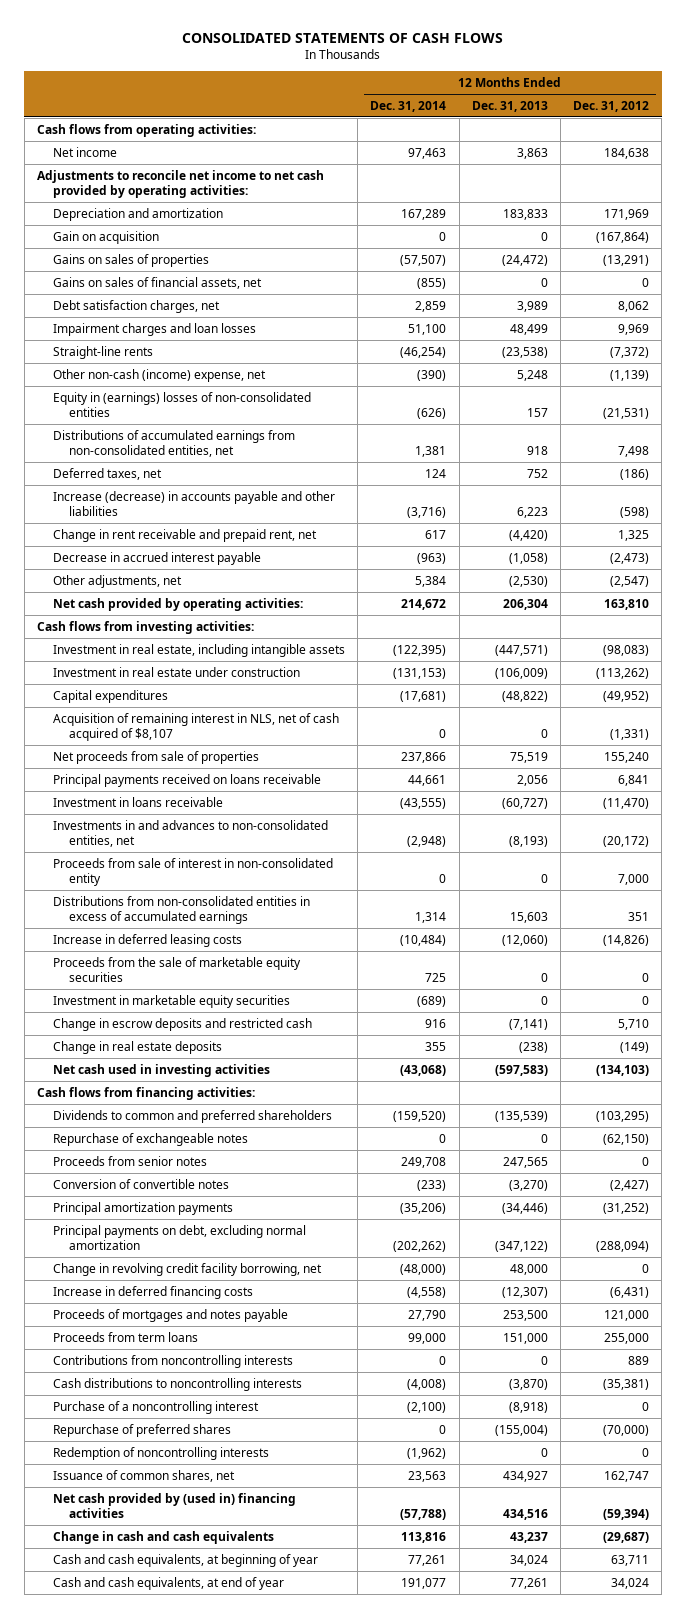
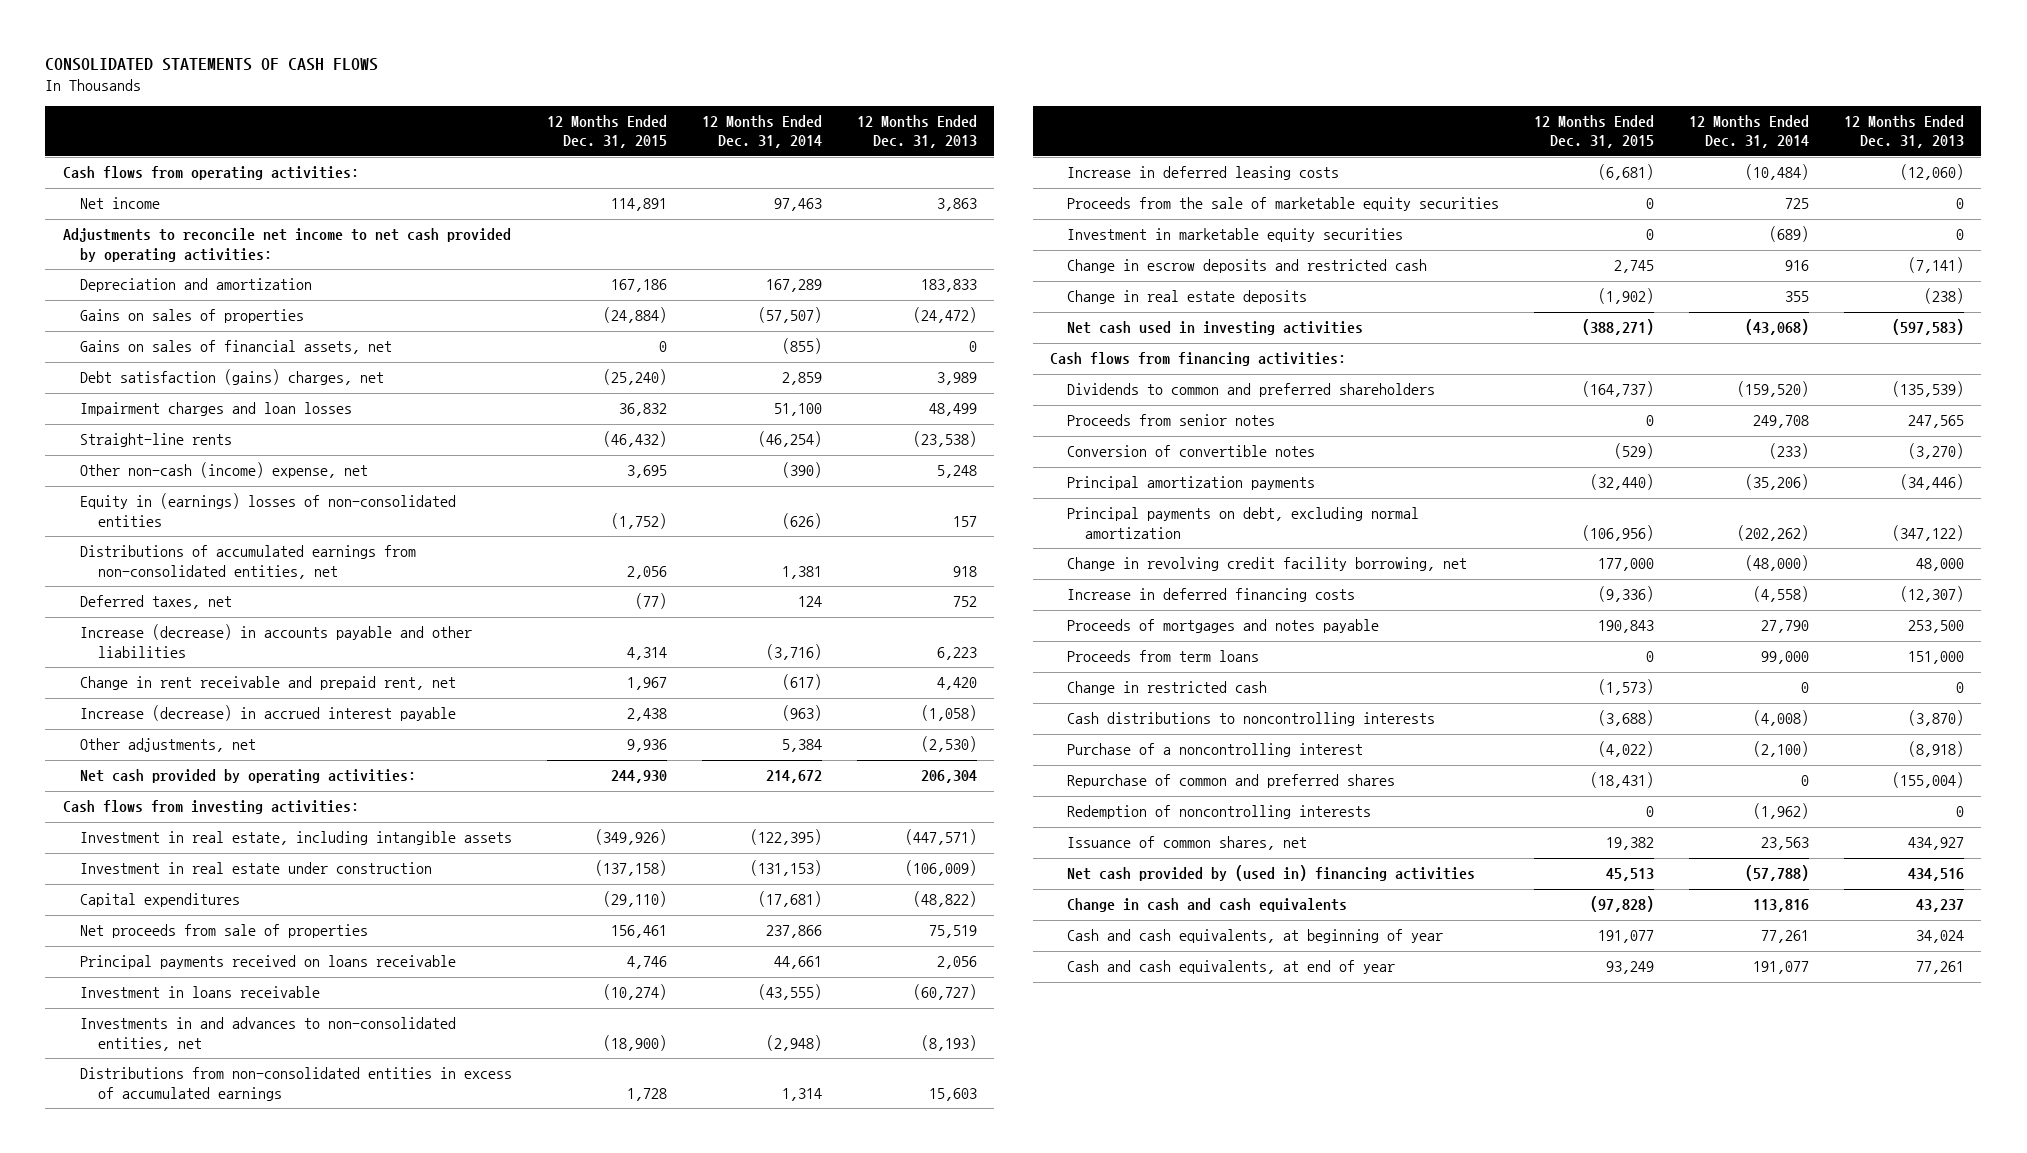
[573,100,650,112] Dec. 31, 2012 -> none
none -> [547,115,668,149] 12 Months Ended Dec. 31, 2015
[53,230,160,244] Gain on acquisition -> none
[53,299,221,313] Debt satisfaction charges, net -> [80,369,385,386] Debt satisfaction (gains) charges, net
[425,529,447,539] 617 -> [781,674,822,691] (617)
[508,529,548,541] (4,420) -> [936,677,977,691] 4,420
[53,551,262,565] Decrease in accrued interest payable -> [80,705,457,722] Increase (decrease) in accrued interest payable
[53,712,340,741] Acquisition of remaining interest in NLS, net of cash acquired of $8,107 -> none
[53,857,334,886] Proceeds from sale of interest in non-consolidated entity -> none
[53,1132,249,1146] Repurchase of exchangeable notes -> none
[53,1354,294,1368] Contributions from noncontrolling interests -> none
none -> [1067,681,1268,696] Change in restricted cash
[53,1423,232,1437] Repurchase of preferred shares -> [1067,774,1396,789] Repurchase of common and preferred shares

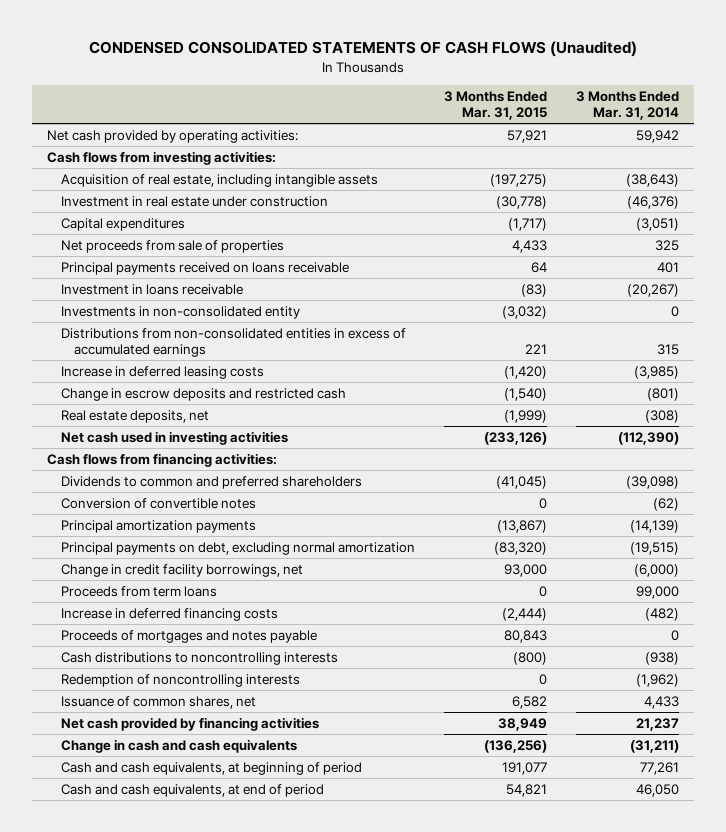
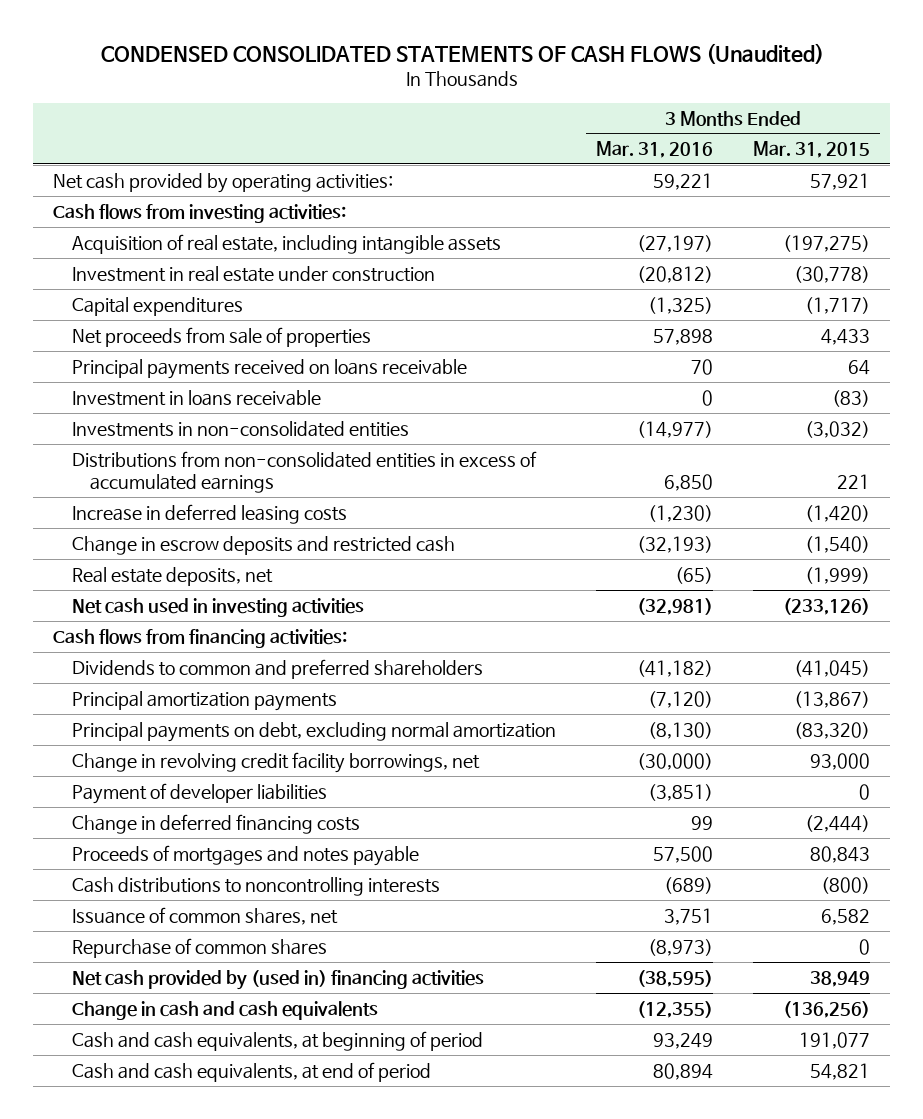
[575,90,679,120] 3 Months Ended Mar. 31, 2014 -> none
none -> [595,141,713,159] Mar. 31, 2016
[60,305,300,319] Investments in non-consolidated entity -> [71,420,409,437] Investments in non-consolidated entities
[60,497,256,509] Conversion of convertible notes -> none
[60,585,217,597] Proceeds from term loans -> none
[60,563,303,577] Change in credit facility borrowings, net -> [71,751,480,773] Change in revolving credit facility borrowings, net
none -> [71,782,327,804] Payment of developer liabilities
[60,607,278,621] Increase in deferred financing costs -> [71,813,360,834] Change in deferred financing costs
[60,673,300,687] Redemption of noncontrolling interests -> none
none -> [71,937,327,958] Repurchase of common shares
[60,716,319,731] Net cash provided by financing activities -> [71,969,484,990] Net cash provided by (used in) financing activities

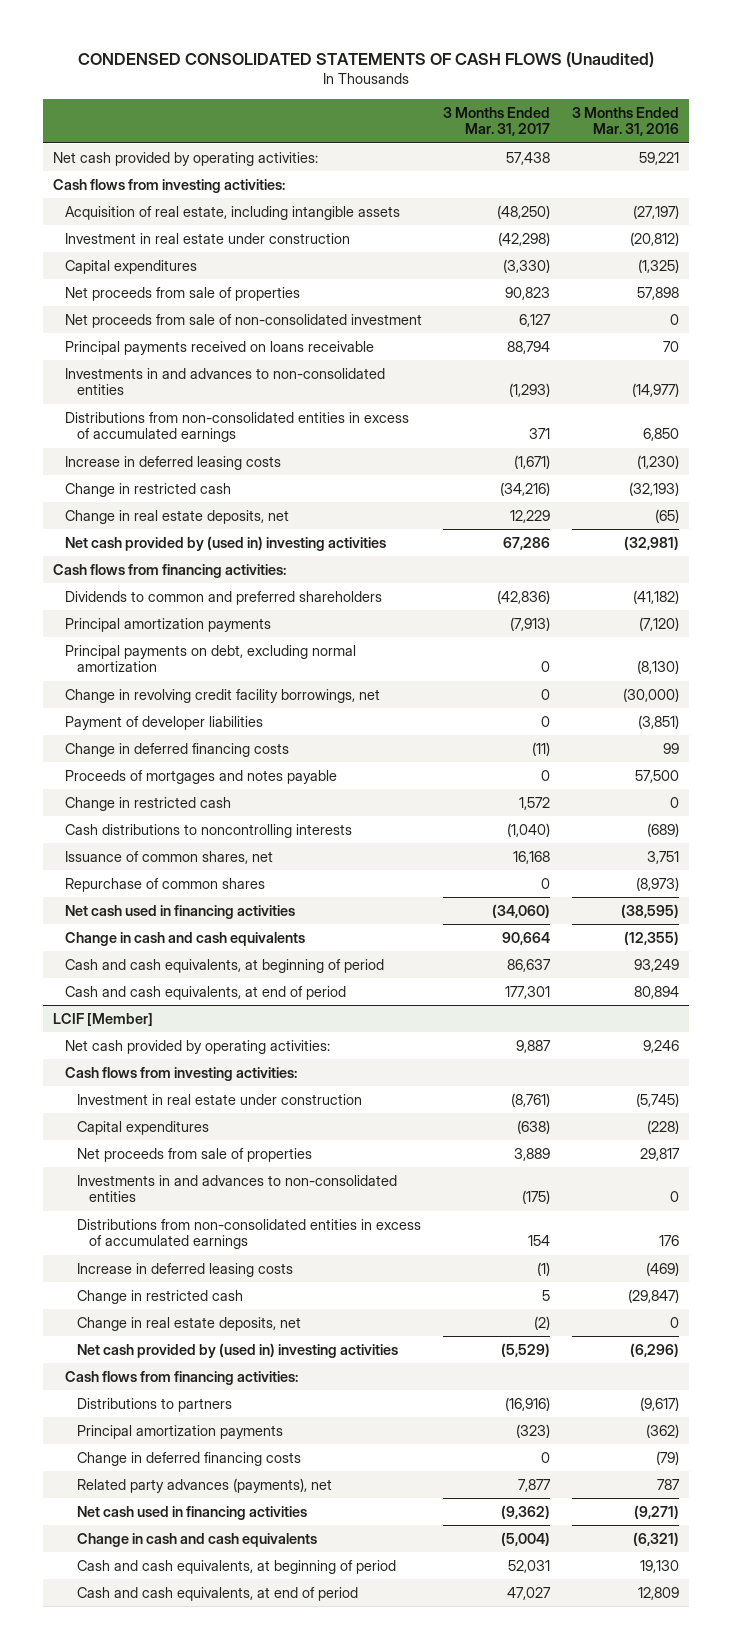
[753,141,871,159] Mar. 31, 2015 -> none
none -> [443,106,551,137] 3 Months Ended Mar. 31, 2017
none -> [65,313,423,328] Net proceeds from sale of non-consolidated investment
[71,389,321,406] Investment in loans receivable -> none
[71,420,409,437] Investments in non-consolidated entities -> [65,367,386,396] Investments in and advances to non-consolidated entities
[71,535,455,555] Change in escrow deposits and restricted cash -> [65,482,232,497] Change in restricted cash
[71,566,273,586] Real estate deposits, net -> [65,509,290,524] Change in real estate deposits, net
[71,597,364,617] Net cash used in investing activities -> [65,535,387,551] Net cash provided by (used in) investing activities
none -> [65,796,232,811] Change in restricted cash
[71,969,484,990] Net cash provided by (used in) financing activities -> [65,904,296,919] Net cash used in financing activities
none -> [53,1012,154,1026] LCIF [Member]
none -> [65,1039,331,1054] Net cash provided by operating activities:
none -> [65,1066,298,1081] Cash flows from investing activities:
none -> [77,1093,363,1105] Investment in real estate under construction
none -> [77,1120,210,1135] Capital expenditures
none -> [77,1147,313,1162] Net proceeds from sale of properties
none -> [77,1174,398,1203] Investments in and advances to non-consolidated entities
none -> [77,1218,422,1250] Distributions from non-consolidated entities in excess of accumulated earnings
none -> [77,1262,294,1277] Increase in deferred leasing costs
none -> [77,1289,244,1304] Change in restricted cash
none -> [77,1316,302,1331] Change in real estate deposits, net
none -> [77,1342,399,1358] Net cash provided by (used in) investing activities
none -> [65,1370,299,1385] Cash flows from financing activities:
none -> [77,1397,233,1412] Distributions to partners
none -> [77,1424,284,1439] Principal amortization payments
none -> [77,1451,302,1466] Change in deferred financing costs
none -> [77,1477,333,1493] Related party advances (payments), net
none -> [77,1505,308,1520] Net cash used in financing activities
none -> [77,1532,318,1547] Change in cash and cash equivalents
none -> [77,1559,397,1574] Cash and cash equivalents, at beginning of period
none -> [77,1586,359,1601] Cash and cash equivalents, at end of period

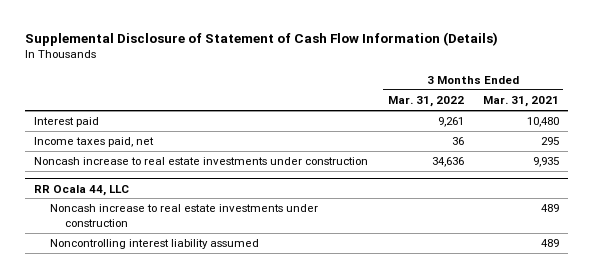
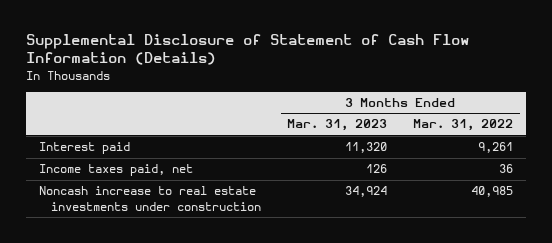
[482,96,559,108] Mar. 31, 2021 -> none
none -> [287,119,388,132] Mar. 31, 2023
[34,184,130,196] RR Ocala 44, LLC -> none
[49,204,318,227] Noncash increase to real estate investments under construction -> none
[49,239,259,250] Noncontrolling interest liability assumed -> none
[431,157,464,168] 34,636 -> [471,186,514,198] 40,985

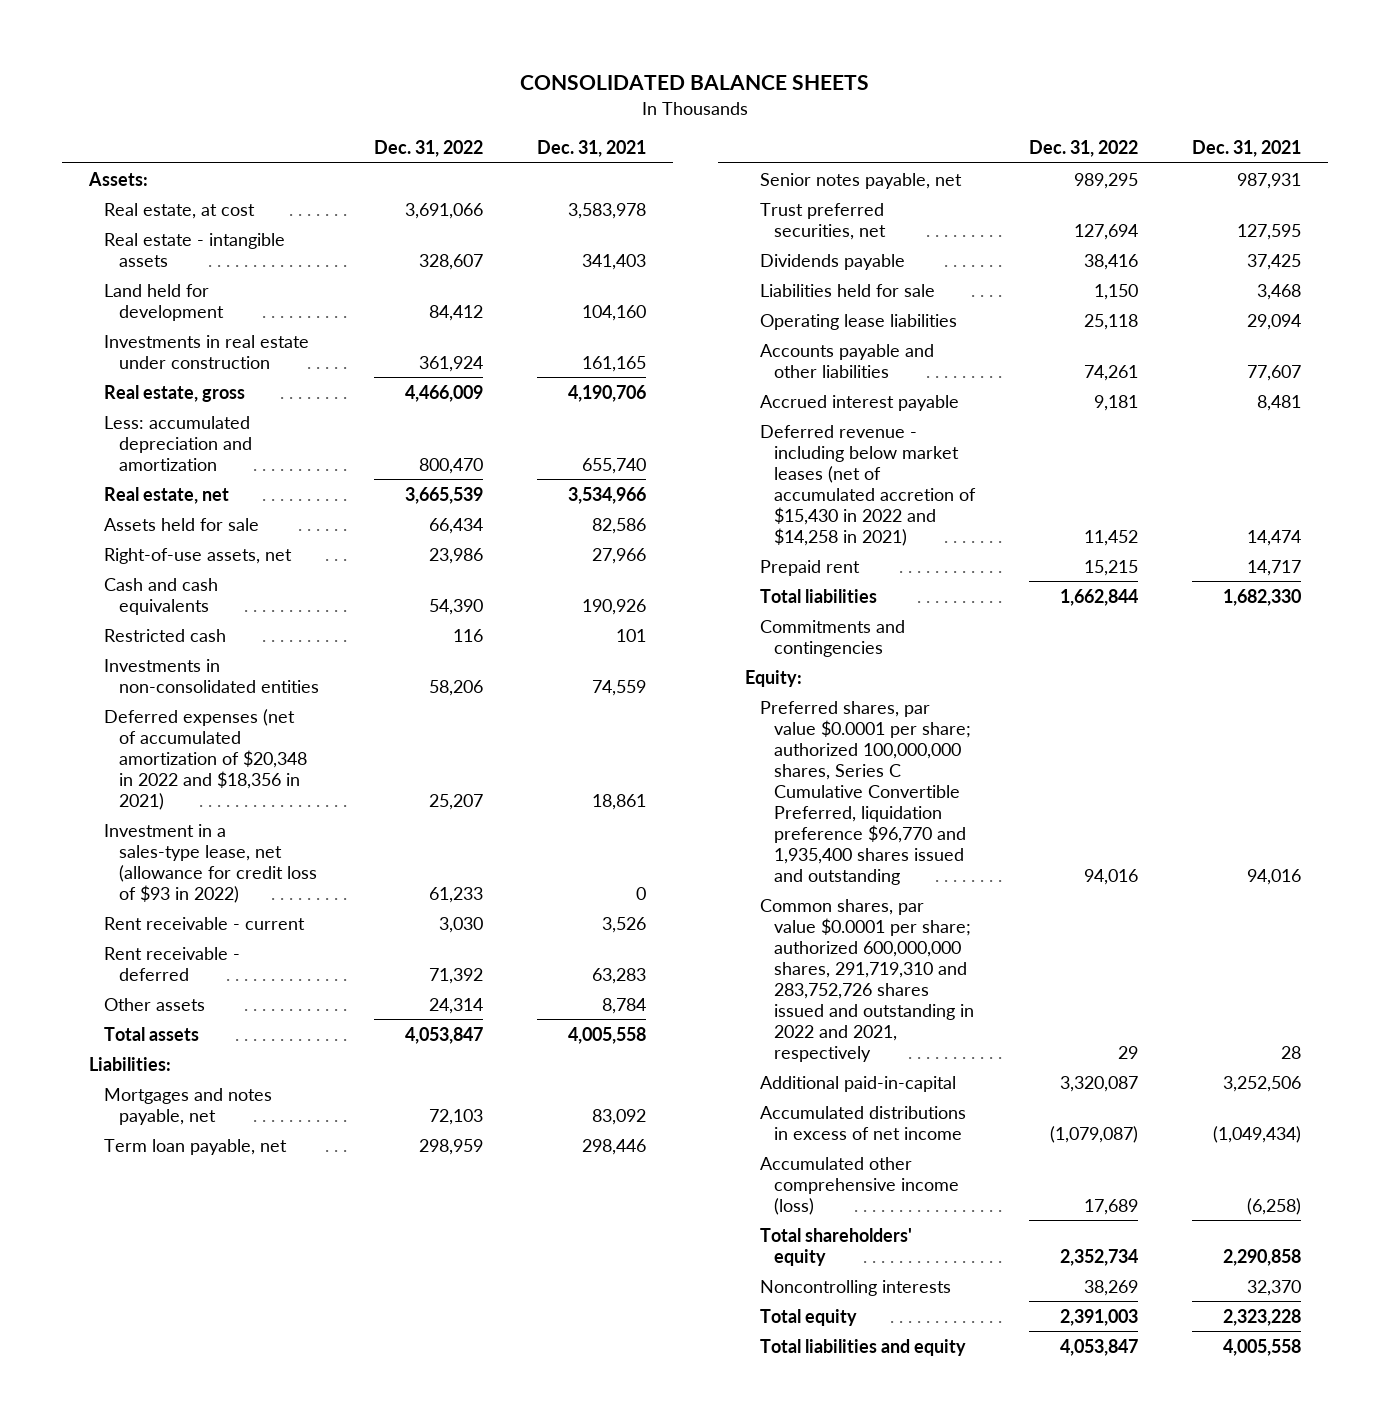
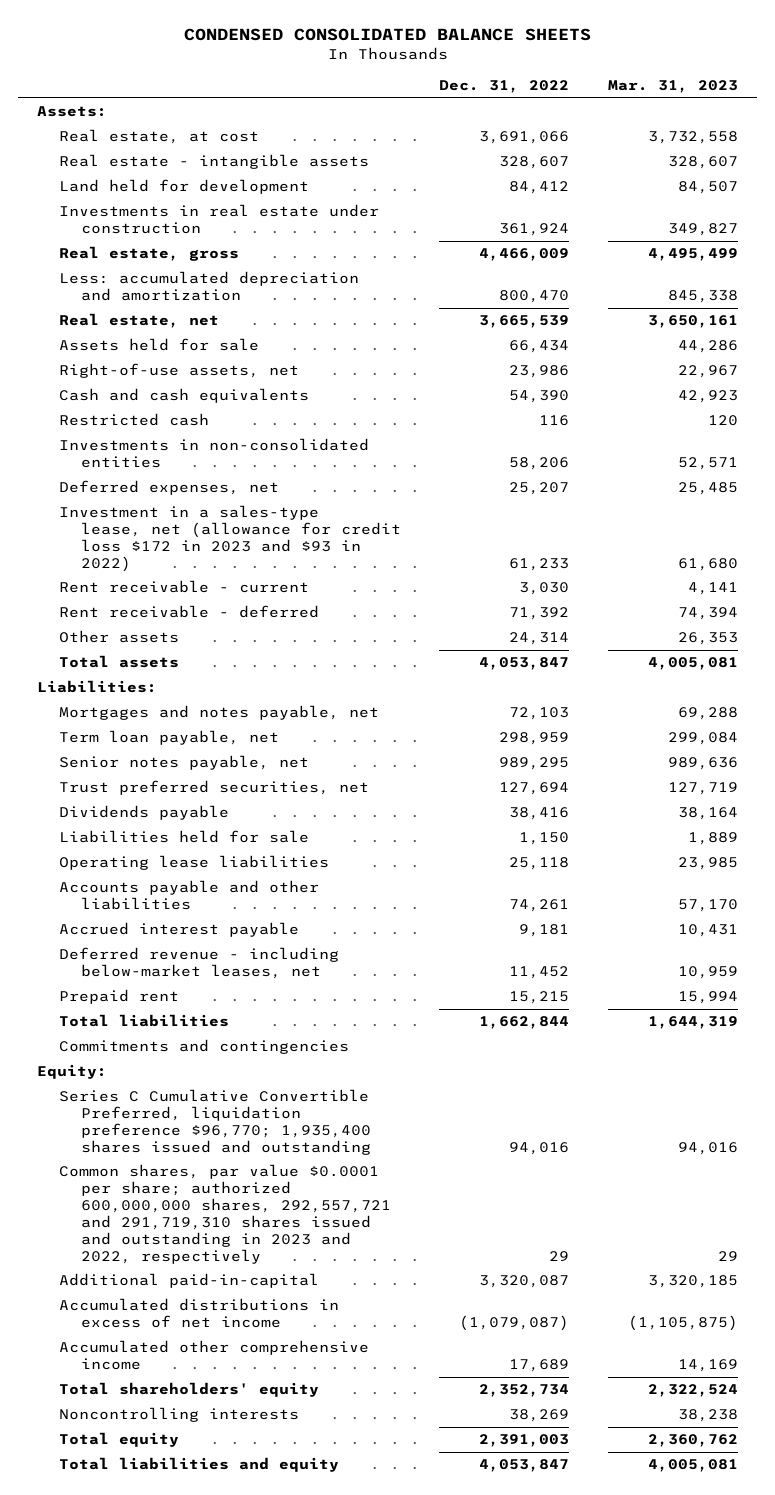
[520,75,870,91] CONSOLIDATED BALANCE SHEETS -> [183,27,591,41] CONDENSED CONSOLIDATED BALANCE SHEETS
[536,140,646,158] Dec. 31, 2021 -> none
none -> [608,80,739,94] Mar. 31, 2023
[103,708,307,810] Deferred expenses (net of accumulated amortization of $20,348 in 2022 and $18,356 in 2021) -> [59,480,280,496] Deferred expenses, net
[103,823,317,903] Investment in a sales-type lease, net (allowance for credit loss of $93 in 2022) -> [59,505,401,572] Investment in a sales-type lease, net (allowance for credit loss $172 in 2023 and $93 in 2022)
[759,424,977,546] Deferred revenue - including below market leases (net of accumulated accretion of $15,430 in 2022 and $14,258 in 2021) -> [59,947,340,980] Deferred revenue - including below-market leases, net
[759,700,972,885] Preferred shares, par value $0.0001 per share; authorized 100,000,000 shares, Series C Cumulative Convertible Preferred, liquidation preference $96,770 and 1,935,400 shares issued and outstanding -> [59,1089,371,1155] Series C Cumulative Convertible Preferred, liquidation preference $96,770; 1,935,400 shares issued and outstanding
[759,898,975,1062] Common shares, par value $0.0001 per share; authorized 600,000,000 shares, 291,719,310 and 283,752,726 shares issued and outstanding in 2022 and 2021, respectively -> [59,1164,391,1264] Common shares, par value $0.0001 per share; authorized 600,000,000 shares, 292,557,721 and 291,719,310 shares issued and outstanding in 2023 and 2022, respectively
[759,1156,960,1215] Accumulated other comprehensive income (loss) -> [59,1340,370,1371] Accumulated other comprehensive income

